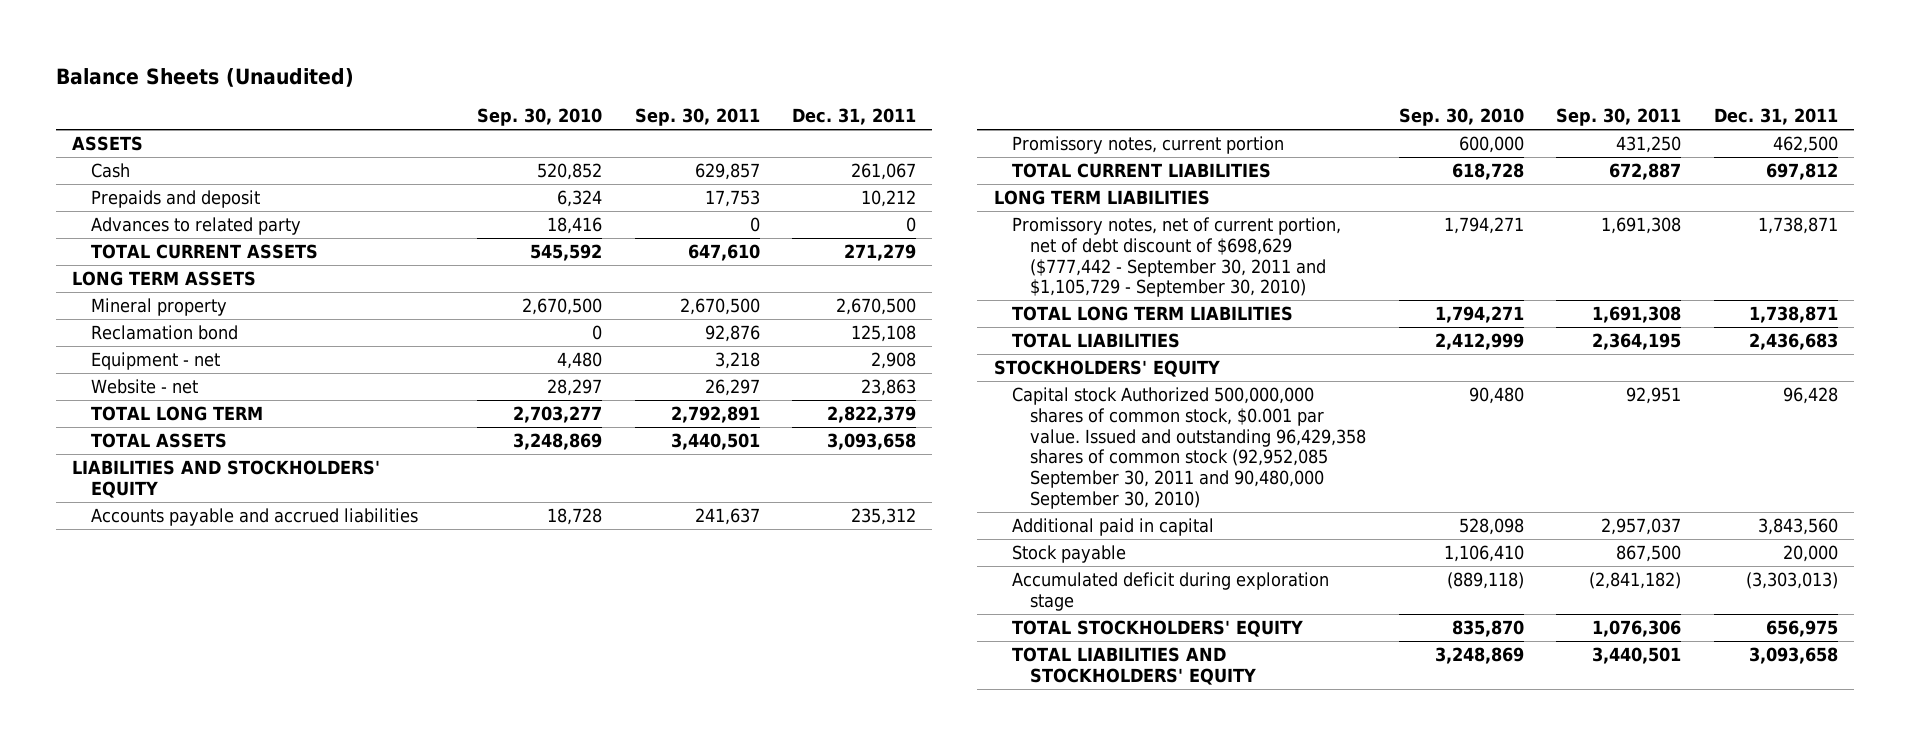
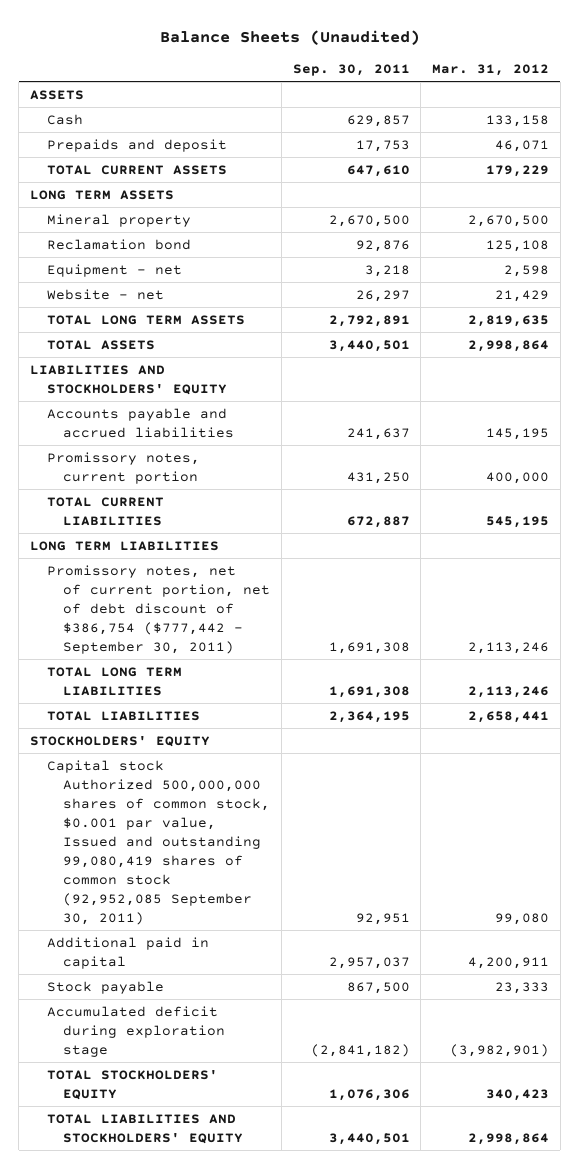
[477,108,603,127] Sep. 30, 2010 -> none
[792,108,917,126] Dec. 31, 2011 -> none
none -> [432,64,550,77] Mar. 31, 2012
[90,217,301,236] Advances to related party -> none
[90,406,263,422] TOTAL LONG TERM -> [46,314,245,325] TOTAL LONG TERM ASSETS
[1011,217,1341,298] Promissory notes, net of current portion, net of debt discount of $698,629 ($777,442 - September 30, 2011 and $1,105,729 - September 30, 2010) -> [46,564,271,654] Promissory notes, net of current portion, net of debt discount of $386,754 ($777,442 - September 30, 2011)
[1011,387,1367,509] Capital stock Authorized 500,000,000 shares of common stock, $0.001 par value. Issued and outstanding 96,429,358 shares of common stock (92,952,085 September 30, 2011 and 90,480,000 September 30, 2010) -> [46,759,271,925] Capital stock Authorized 500,000,000 shares of common stock, $0.001 par value, Issued and outstanding 99,080,419 shares of common stock (92,952,085 September 30, 2011)

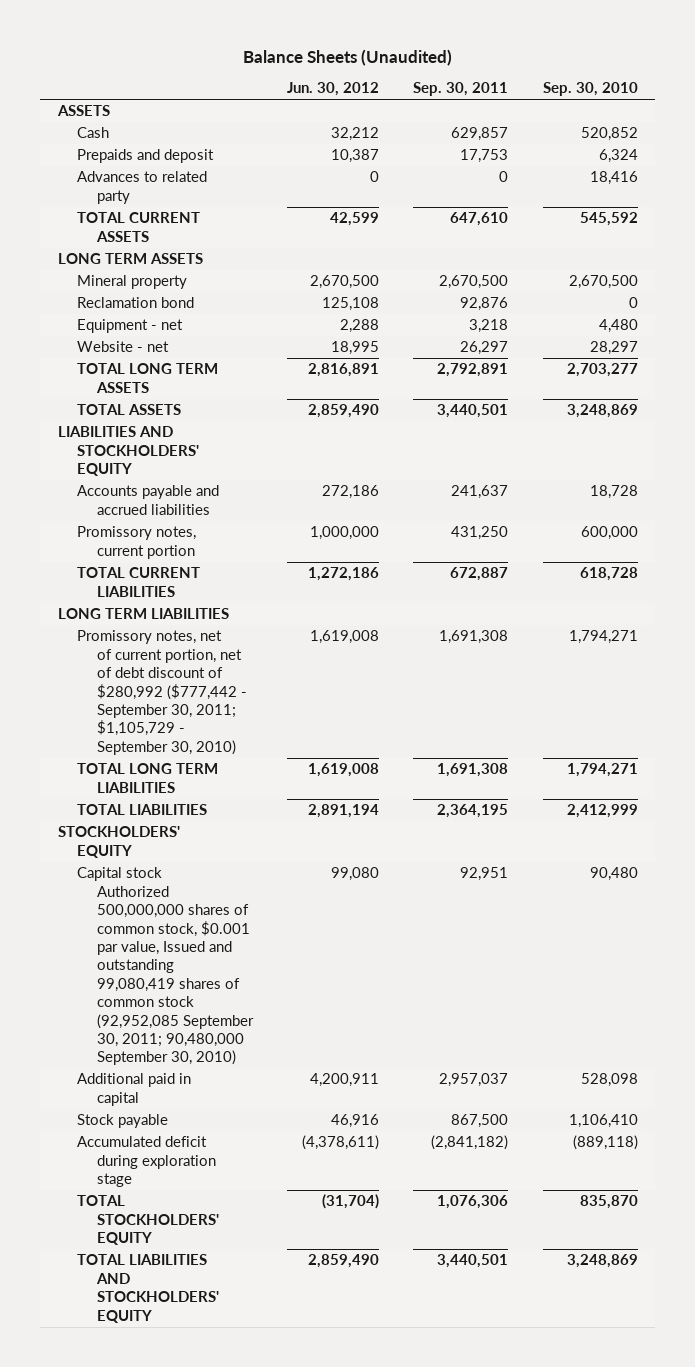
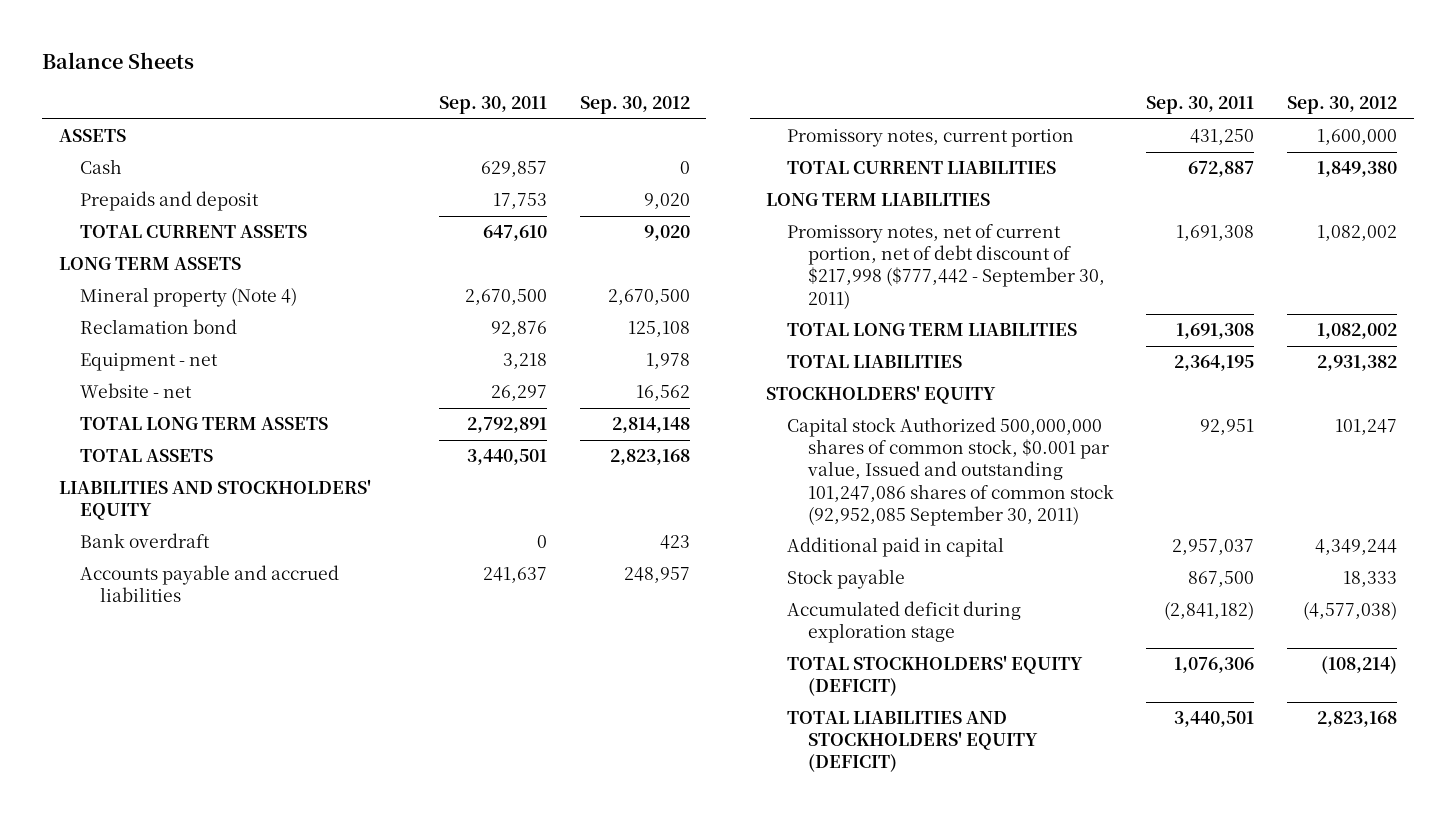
[242,48,452,66] Balance Sheets (Unaudited) -> [42,52,195,70] Balance Sheets
[286,82,379,97] Jun. 30, 2012 -> none
[542,82,638,97] Sep. 30, 2010 -> none
none -> [579,96,690,115] Sep. 30, 2012
[77,171,208,204] Advances to related party -> none
[77,275,188,290] Mineral property -> [79,287,297,308] Mineral property (Note 4)
none -> [79,533,210,549] Bank overdraft
[77,630,247,755] Promissory notes, net of current portion, net of debt discount of $280,992 ($777,442 - September 30, 2011; $1,105,729 - September 30, 2010) -> [786,224,1105,309] Promissory notes, net of current portion, net of debt discount of $217,998 ($777,442 - September 30, 2011)
[77,867,254,1066] Capital stock Authorized 500,000,000 shares of common stock, $0.001 par value, Issued and outstanding 99,080,419 shares of common stock (92,952,085 September 30, 2011; 90,480,000 September 30, 2010) -> [786,417,1114,526] Capital stock Authorized 500,000,000 shares of common stock, $0.001 par value, Issued and outstanding 101,247,086 shares of common stock (92,952,085 September 30, 2011)
[77,1195,219,1246] TOTAL STOCKHOLDERS' EQUITY -> [786,655,1083,697] TOTAL STOCKHOLDERS' EQUITY (DEFICIT)
[77,1254,219,1323] TOTAL LIABILITIES AND STOCKHOLDERS' EQUITY -> [786,711,1038,773] TOTAL LIABILITIES AND STOCKHOLDERS' EQUITY (DEFICIT)

